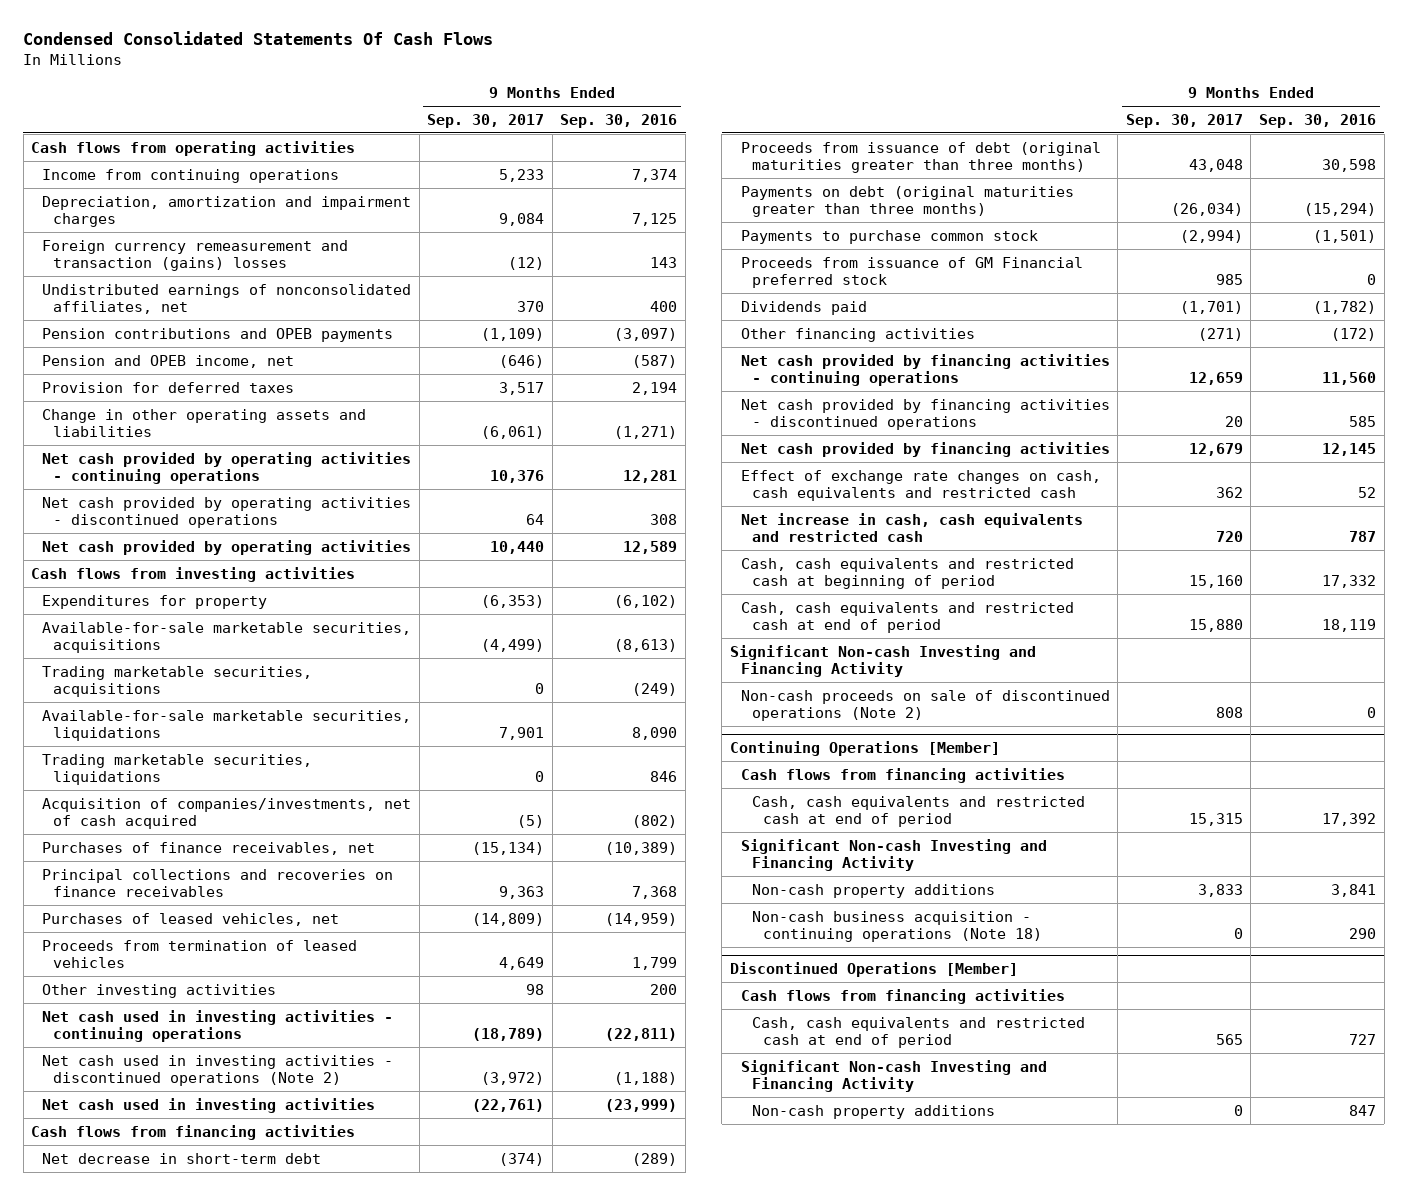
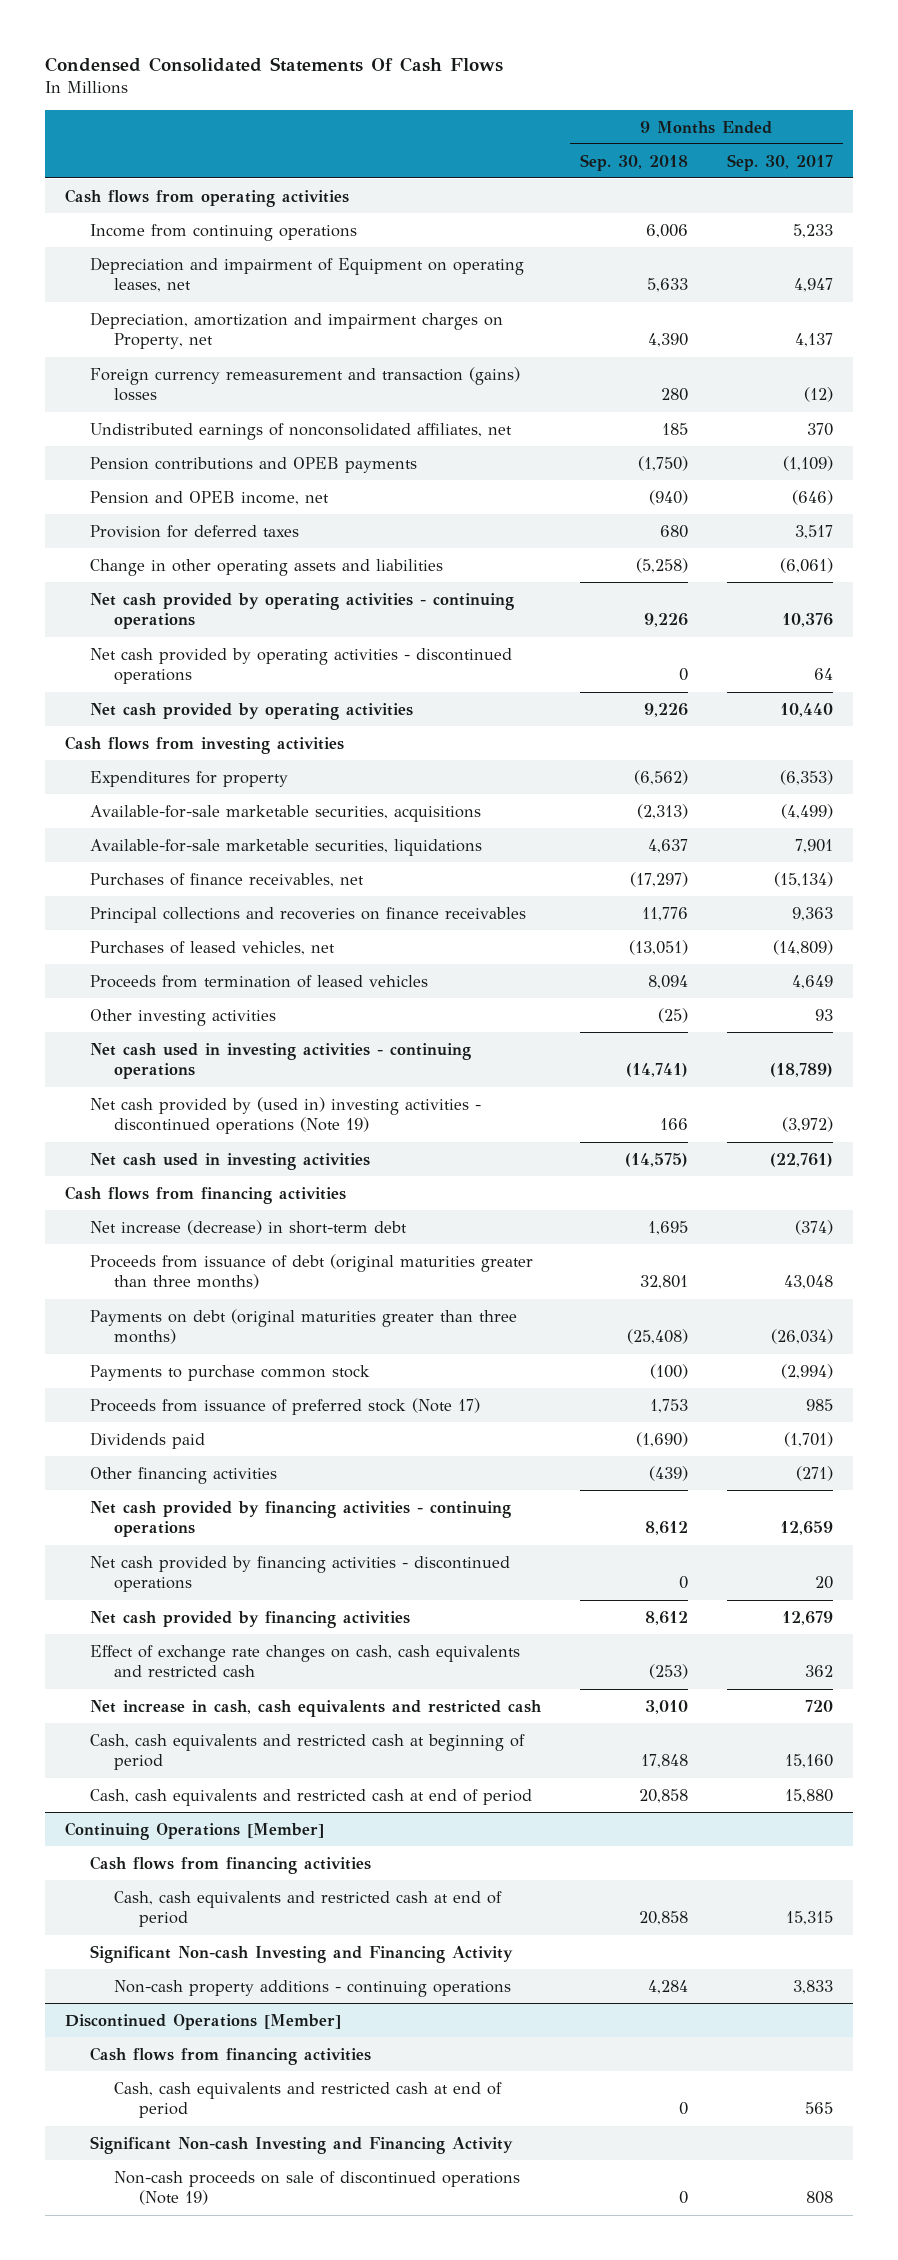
[560,113,678,128] Sep. 30, 2016 -> none
none -> [579,153,688,171] Sep. 30, 2018
none -> [89,256,524,293] Depreciation and impairment of Equipment on operating leases, net
[42,195,412,227] Depreciation, amortization and impairment charges -> [89,311,503,350] Depreciation, amortization and impairment charges on Property, net
[499,212,545,226] 9,084 -> [794,333,833,348] 4,137
[42,665,313,697] Trading marketable securities, acquisitions -> none
[42,753,313,785] Trading marketable securities, liquidations -> none
[42,797,412,829] Acquisition of companies/investments, net of cash acquired -> none
[526,983,545,995] 98 -> [814,1008,833,1021] 93
[42,1054,394,1086] Net cash used in investing activities - discontinued operations (Note 2) -> [89,1096,481,1135] Net cash provided by (used in) investing activities - discontinued operations (Note 19)
[42,1152,322,1164] Net decrease in short-term debt -> [89,1219,407,1235] Net increase (decrease) in short-term debt
[740,256,1083,288] Proceeds from issuance of GM Financial preferred stock -> [89,1397,480,1415] Proceeds from issuance of preferred stock (Note 17)
[729,644,1036,677] Significant Non-cash Investing and Financing Activity -> none
[740,689,1110,721] Non-cash proceeds on sale of discontinued operations (Note 2) -> none
[751,910,1043,942] Non-cash business acquisition - continuing operations (Note 18) -> none
[751,883,995,898] Non-cash property additions -> [114,1979,512,1997] Non-cash property additions - continuing operations
[751,1104,995,1119] Non-cash property additions -> none
none -> [114,2170,521,2206] Non-cash proceeds on sale of discontinued operations (Note 19)

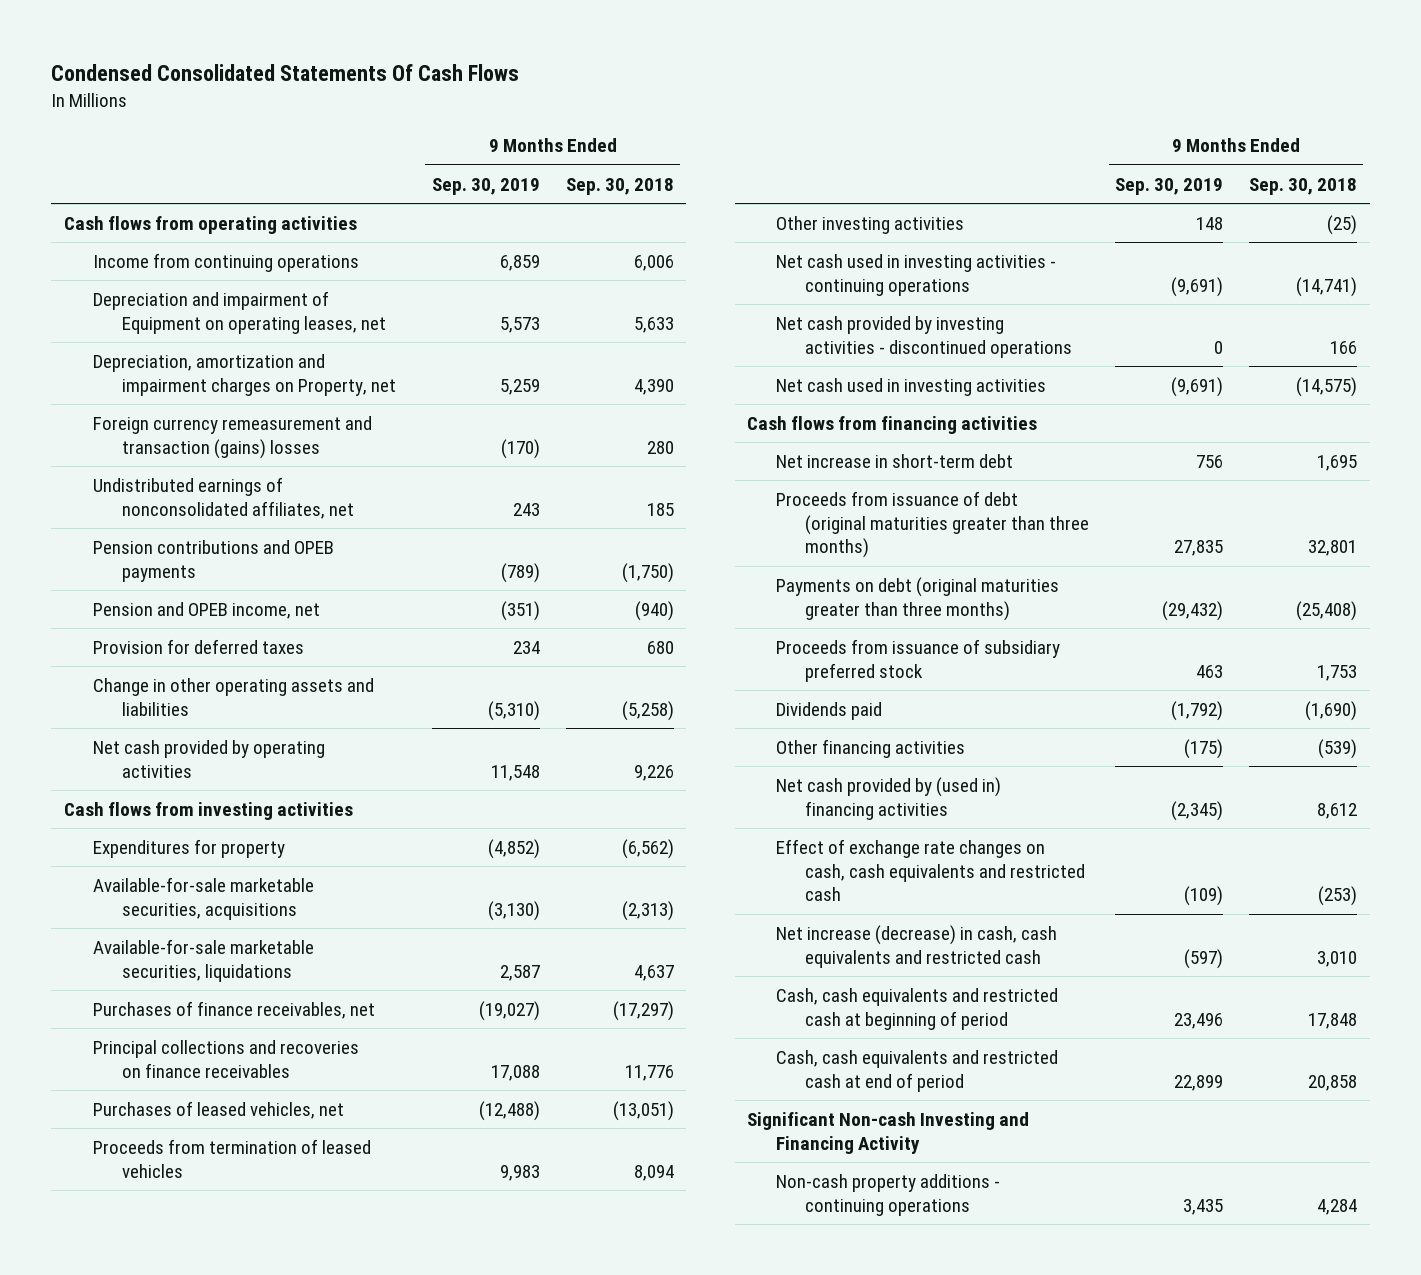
[726,153,833,171] Sep. 30, 2017 -> none
none -> [431,177,540,195] Sep. 30, 2019
[89,592,514,630] Net cash provided by operating activities - continuing operations -> none
[89,647,512,685] Net cash provided by operating activities - discontinued operations -> none
[89,1096,481,1135] Net cash provided by (used in) investing activities - discontinued operations (Note 19) -> [776,316,1073,358] Net cash provided by investing activities - discontinued operations
[89,1219,407,1235] Net increase (decrease) in short-term debt -> [776,454,1014,469] Net increase in short-term debt
[89,1364,370,1381] Payments to purchase common stock -> none
[89,1397,480,1415] Proceeds from issuance of preferred stock (Note 17) -> [776,639,1061,682] Proceeds from issuance of subsidiary preferred stock
[89,1500,511,1538] Net cash provided by financing activities - continuing operations -> none
[89,1555,510,1593] Net cash provided by financing activities - discontinued operations -> none
[648,1465,688,1481] (439) -> [1317,739,1357,760] (539)
[89,1610,410,1628] Net cash provided by financing activities -> [776,777,1002,820] Net cash provided by (used in) financing activities
[89,1699,542,1717] Net increase in cash, cash equivalents and restricted cash -> [776,925,1058,968] Net increase (decrease) in cash, cash equivalents and restricted cash
[65,1821,325,1840] Continuing Operations [Member] -> none
[89,1855,371,1874] Cash flows from financing activities -> none
[114,1890,503,1928] Cash, cash equivalents and restricted cash at end of period -> none
[65,2013,342,2030] Discontinued Operations [Member] -> none
[89,2046,371,2065] Cash flows from financing activities -> none
[114,2081,503,2119] Cash, cash equivalents and restricted cash at end of period -> none
[89,2135,513,2154] Significant Non-cash Investing and Financing Activity -> none
[114,2170,521,2206] Non-cash proceeds on sale of discontinued operations (Note 19) -> none

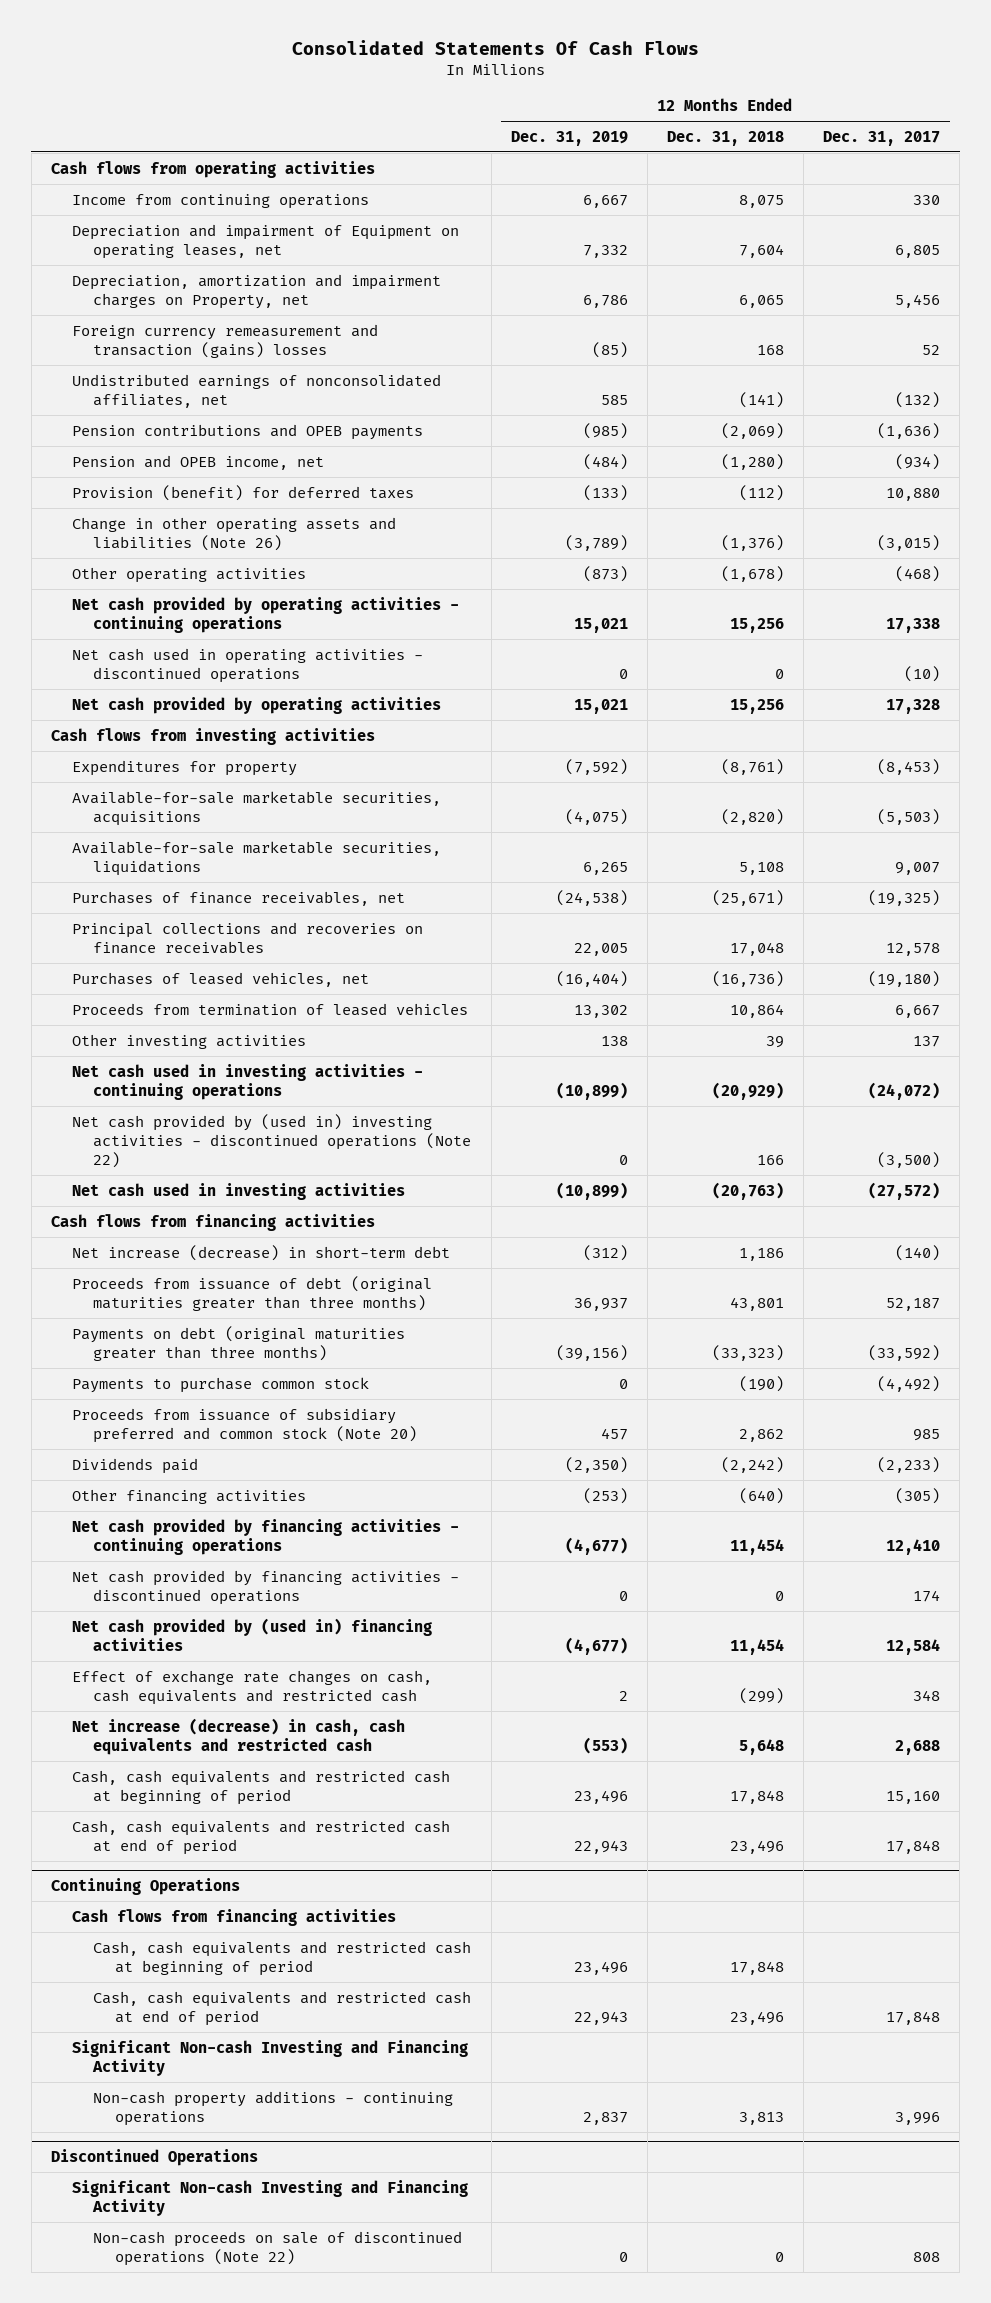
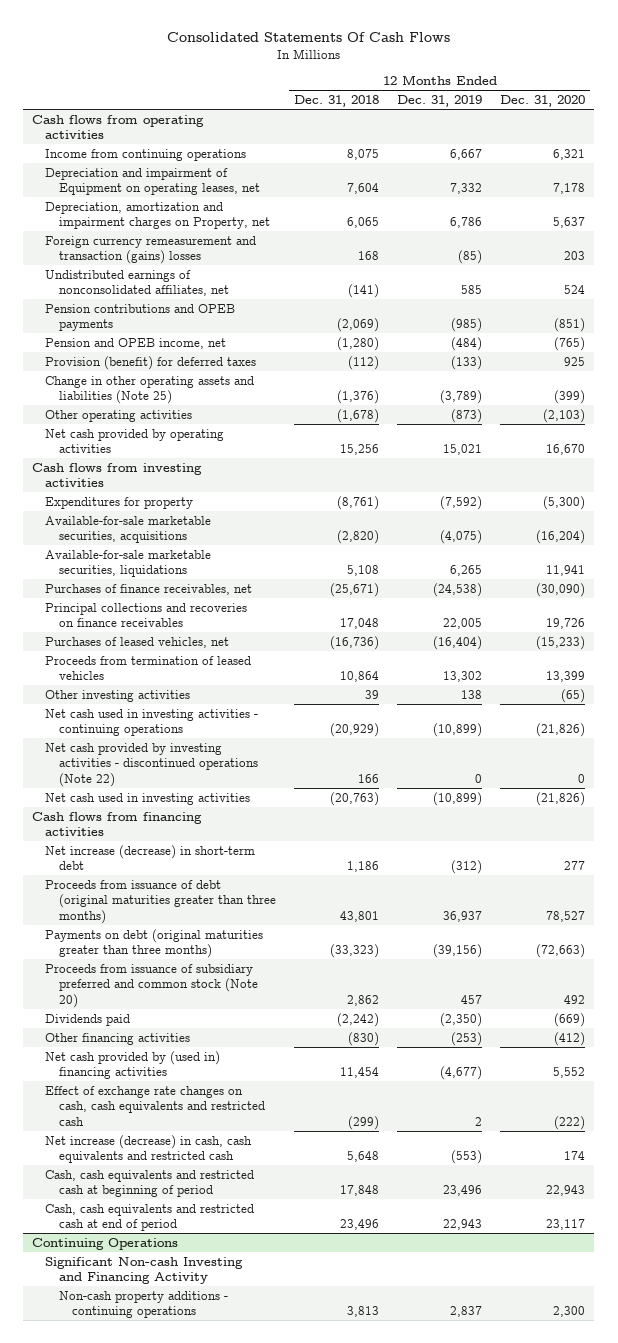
[823,130,941,146] Dec. 31, 2017 -> none
none -> [500,95,586,108] Dec. 31, 2020
[72,516,397,552] Change in other operating assets and liabilities (Note 26) -> [45,375,255,405] Change in other operating assets and liabilities (Note 25)
[72,596,460,634] Net cash provided by operating activities - continuing operations -> none
[72,647,424,684] Net cash used in operating activities - discontinued operations -> none
[72,1113,472,1169] Net cash provided by (used in) investing activities - discontinued operations (Note 22) -> [45,742,258,787] Net cash provided by investing activities - discontinued operations (Note 22)
[72,1376,370,1393] Payments to purchase common stock -> none
[72,1518,460,1556] Net cash provided by financing activities - continuing operations -> none
[72,1569,460,1606] Net cash provided by financing activities - discontinued operations -> none
[738,1487,784,1504] (640) -> [347,1031,379,1046] (830)
[72,1908,397,1926] Cash flows from financing activities -> none
[93,1940,472,1977] Cash, cash equivalents and restricted cash at beginning of period -> none
[93,1990,472,2027] Cash, cash equivalents and restricted cash at end of period -> none
[50,2149,258,2167] Discontinued Operations -> none
[72,2179,469,2217] Significant Non-cash Investing and Financing Activity -> none
[93,2230,463,2267] Non-cash proceeds on sale of discontinued operations (Note 22) -> none

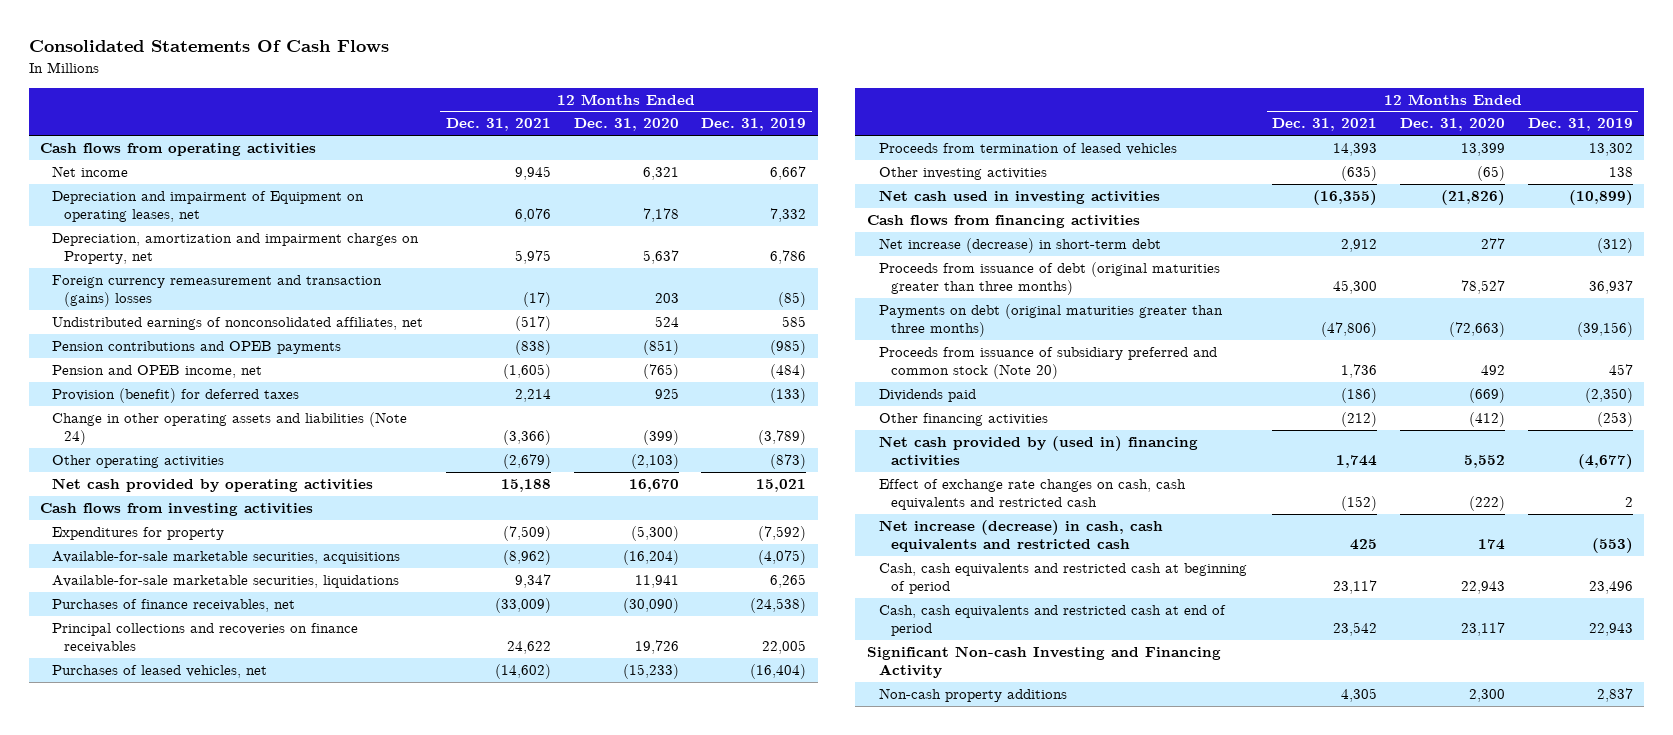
[293,95,379,108] Dec. 31, 2018 -> none
none -> [445,118,551,132] Dec. 31, 2021
[45,148,247,161] Income from continuing operations -> [52,166,129,178] Net income
[45,375,255,405] Change in other operating assets and liabilities (Note 25) -> [52,412,408,446] Change in other operating assets and liabilities (Note 24)
[45,708,259,737] Net cash used in investing activities - continuing operations -> none
[45,742,258,787] Net cash provided by investing activities - discontinued operations (Note 22) -> none
[32,1237,179,1250] Continuing Operations -> none
[58,1290,228,1319] Non-cash property additions - continuing operations -> [878,688,1067,703] Non-cash property additions

